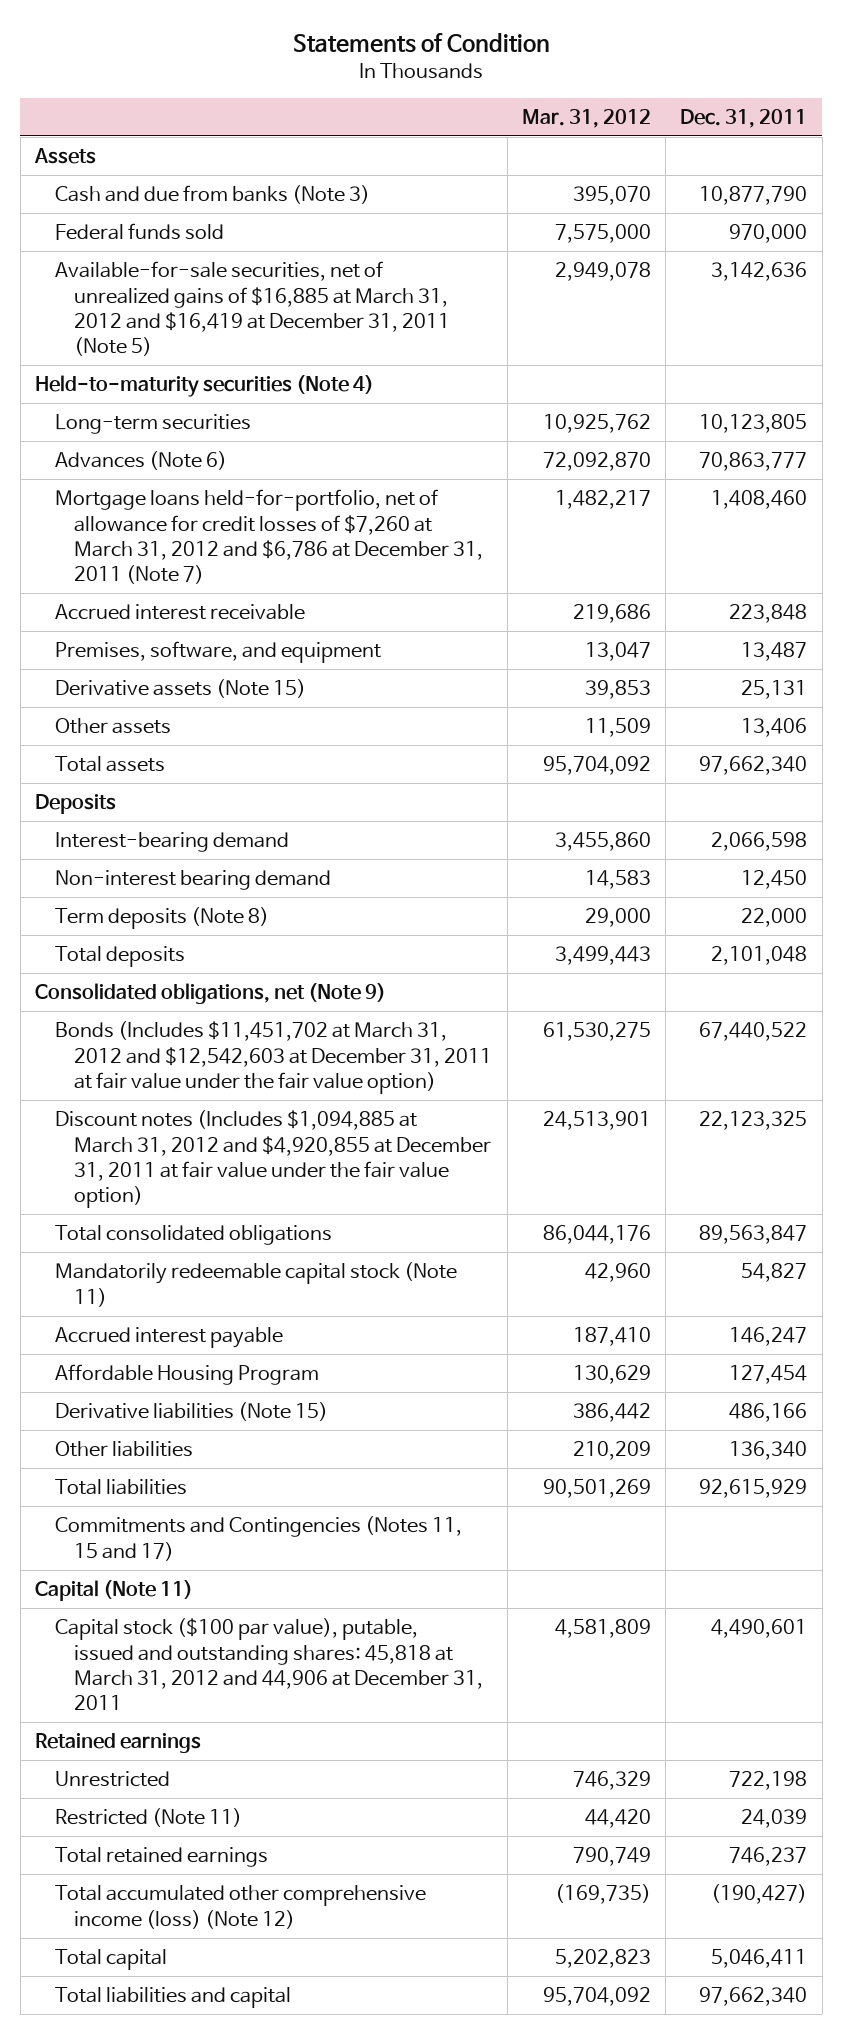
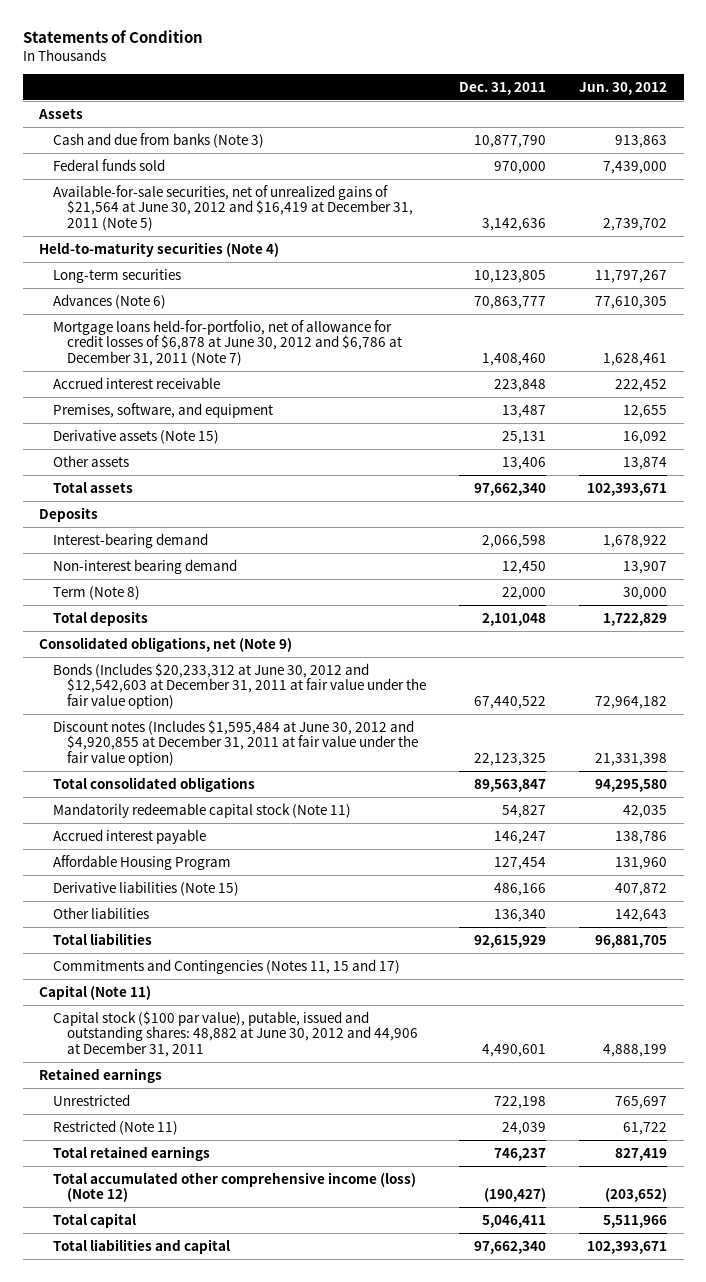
[521,108,651,128] Mar. 31, 2012 -> none
none -> [578,81,667,95] Jun. 30, 2012
[54,261,451,357] Available-for-sale securities, net of unrealized gains of $16,885 at March 31, 2012 and $16,419 at December 31, 2011 (Note 5) -> [52,184,413,232] Available-for-sale securities, net of unrealized gains of $21,564 at June 30, 2012 and $16,419 at December 31, 2011 (Note 5)
[54,489,484,585] Mortgage loans held-for-portfolio, net of allowance for credit losses of $7,260 at March 31, 2012 and $6,786 at December 31, 2011 (Note 7) -> [52,319,402,367] Mortgage loans held-for-portfolio, net of allowance for credit losses of $6,878 at June 30, 2012 and $6,786 at December 31, 2011 (Note 7)
[54,907,269,930] Term deposits (Note 8) -> [52,585,140,600] Term (Note 8)
[54,1021,493,1094] Bonds (Includes $11,451,702 at March 31, 2012 and $12,542,603 at December 31, 2011 at fair value under the fair value option) -> [52,662,426,710] Bonds (Includes $20,233,312 at June 30, 2012 and $12,542,603 at December 31, 2011 at fair value under the fair value option)
[54,1110,492,1209] Discount notes (Includes $1,094,885 at March 31, 2012 and $4,920,855 at December 31, 2011 at fair value under the fair value option) -> [52,719,418,767] Discount notes (Includes $1,595,484 at June 30, 2012 and $4,920,855 at December 31, 2011 at fair value under the fair value option)
[54,1618,484,1711] Capital stock ($100 par value), putable, issued and outstanding shares: 45,818 at March 31, 2012 and 44,906 at December 31, 2011 -> [52,1010,418,1058] Capital stock ($100 par value), putable, issued and outstanding shares: 48,882 at June 30, 2012 and 44,906 at December 31, 2011

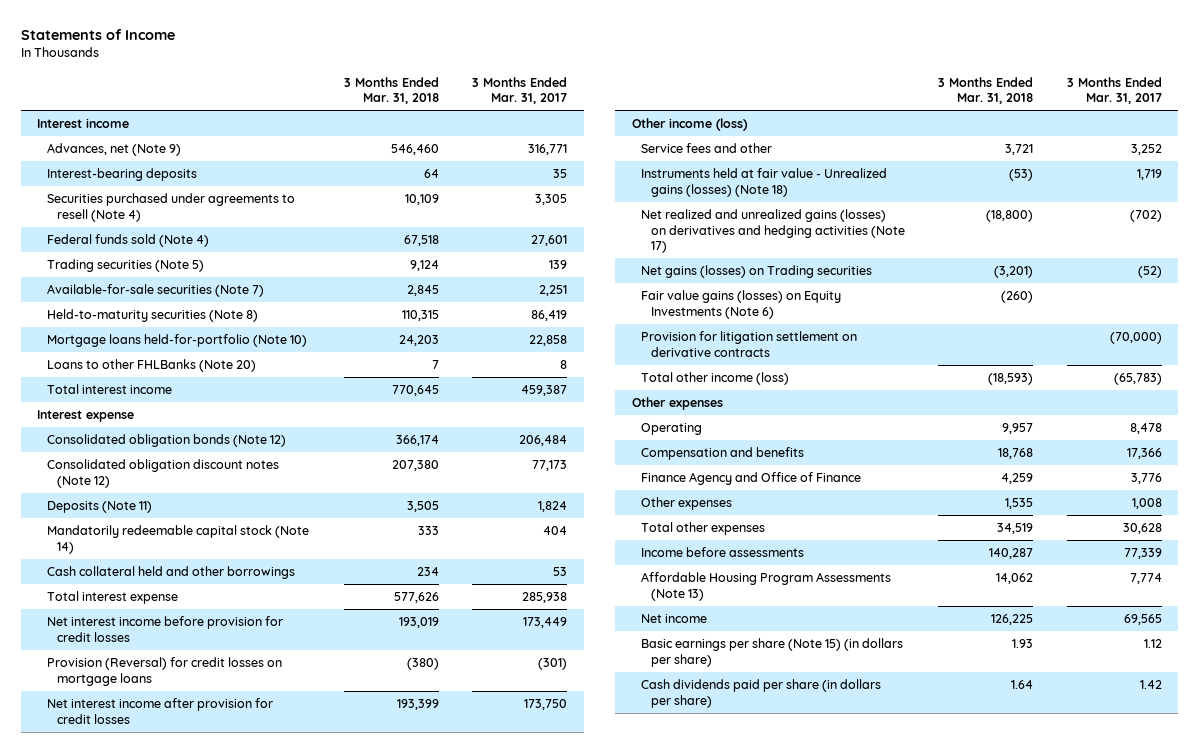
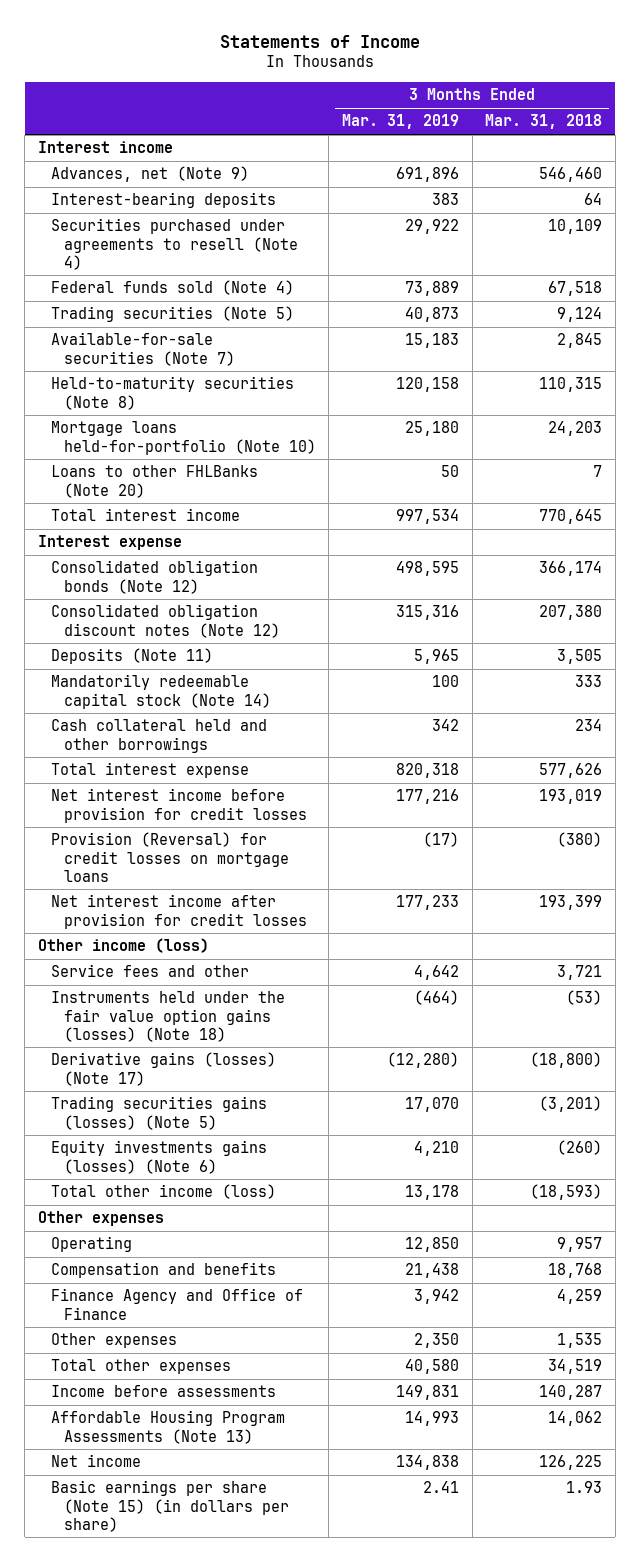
[472,76,568,105] 3 Months Ended Mar. 31, 2017 -> none
none -> [341,114,459,130] Mar. 31, 2019
[641,331,858,357] Provision for litigation settlement on derivative contracts -> none
[641,168,888,197] Instruments held at fair value - Unrealized gains (losses) (Note 18) -> [50,991,285,1042] Instruments held under the fair value option gains (losses) (Note 18)
[641,209,906,254] Net realized and unrealized gains (losses) on derivatives and hedging activities (Note 17) -> [50,1052,276,1086] Derivative gains (losses) (Note 17)
[641,265,873,279] Net gains (losses) on Trading securities -> [50,1096,267,1130] Trading securities gains (losses) (Note 5)
[641,290,842,319] Fair value gains (losses) on Equity Investments (Note 6) -> [50,1140,267,1174] Equity investments gains (losses) (Note 6)
[641,679,882,708] Cash dividends paid per share (in dollars per share) -> none

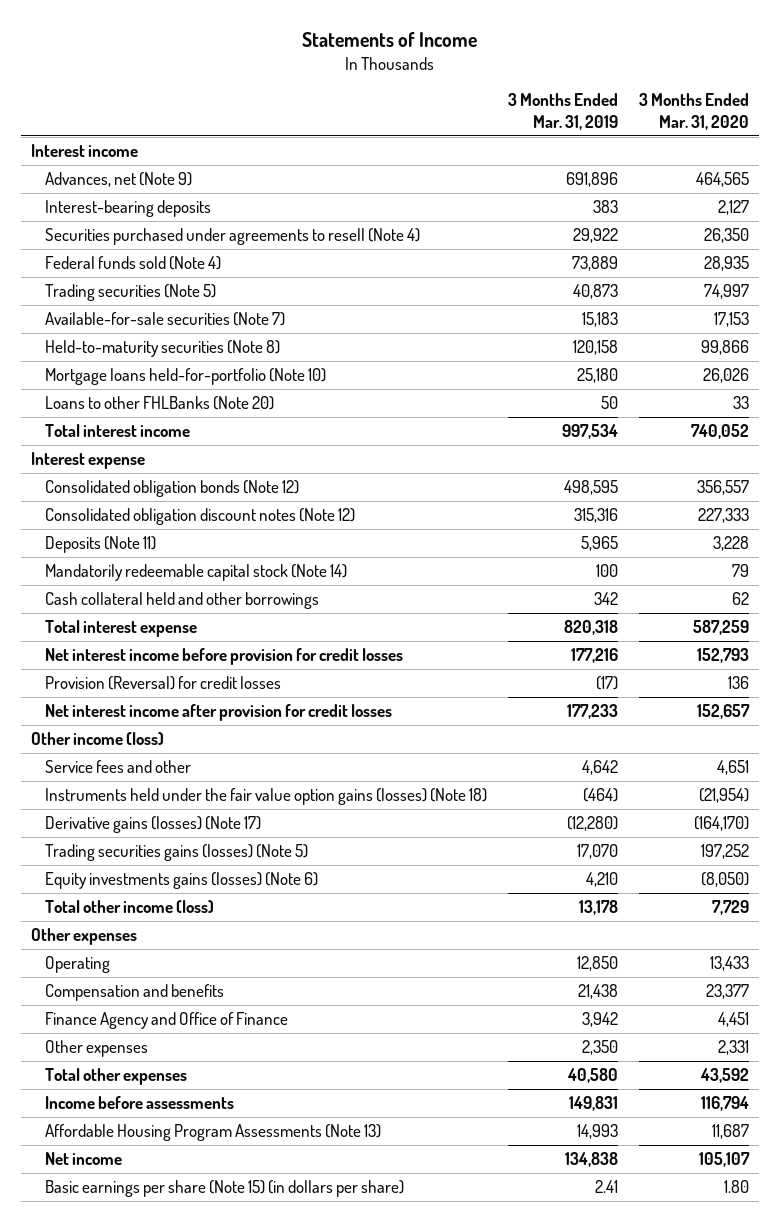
[485,114,603,130] Mar. 31, 2018 -> none
none -> [638,93,749,130] 3 Months Ended Mar. 31, 2020
[50,832,289,882] Provision (Reversal) for credit losses on mortgage loans -> [44,676,281,691] Provision (Reversal) for credit losses

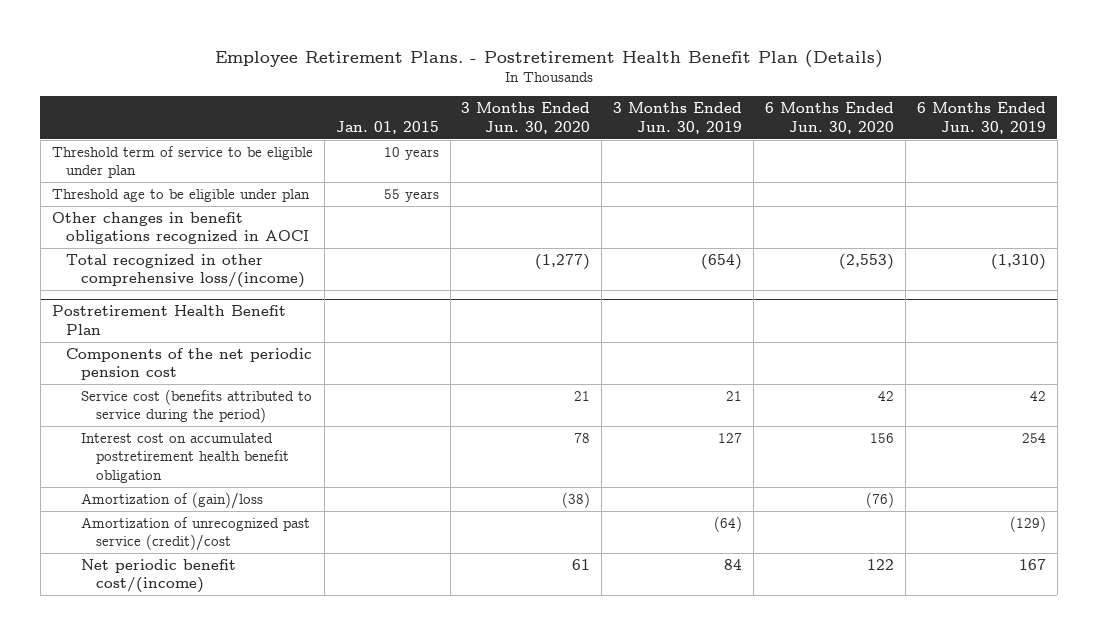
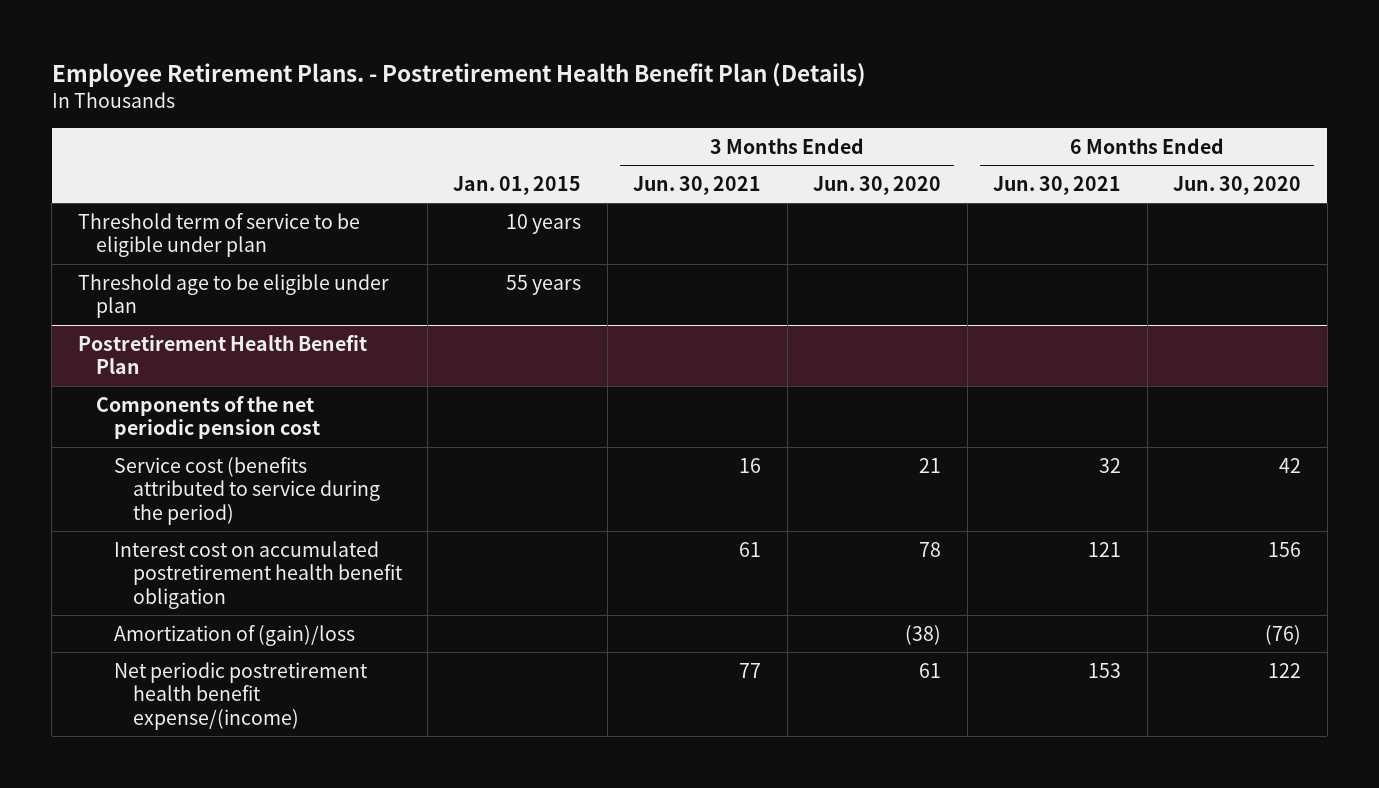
[613,102,743,134] 3 Months Ended Jun. 30, 2019 -> none
[916,102,1046,134] 6 Months Ended Jun. 30, 2019 -> none
none -> [633,175,762,195] Jun. 30, 2021
none -> [993,175,1122,195] Jun. 30, 2021
[51,211,310,245] Other changes in benefit obligations recognized in AOCI -> none
[66,253,306,289] Total recognized in other comprehensive loss/(income) -> none
[81,516,311,552] Amortization of unrecognized past service (credit)/cost -> none
[81,558,237,594] Net periodic benefit cost/(income) -> [114,661,369,730] Net periodic postretirement health benefit expense/(income)

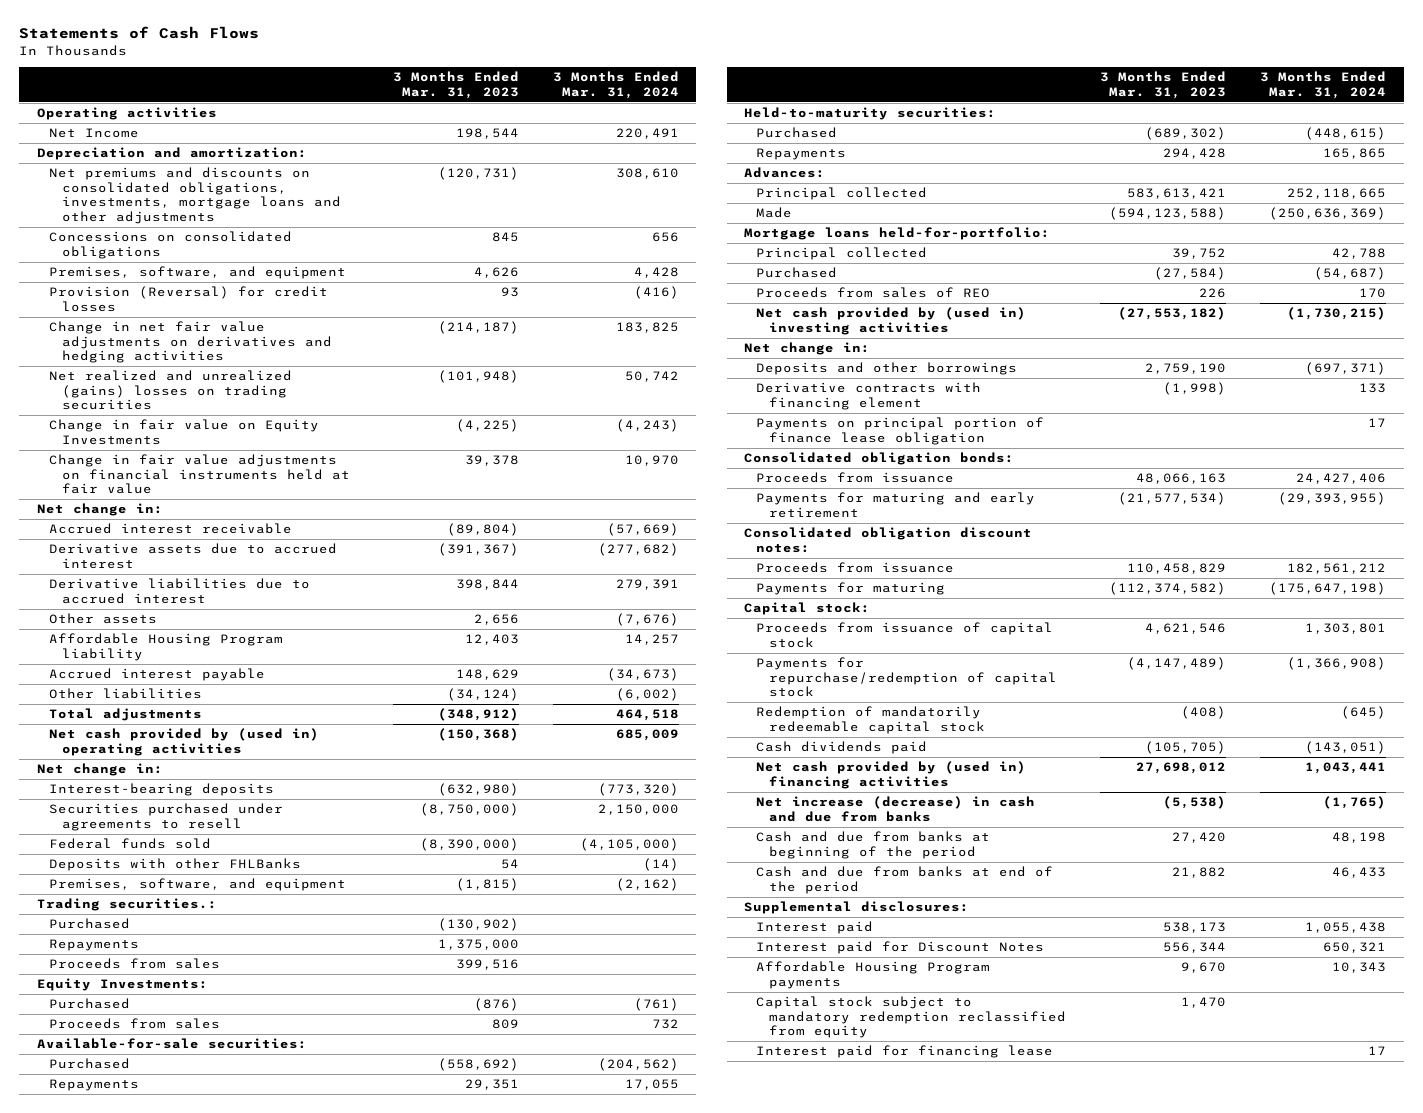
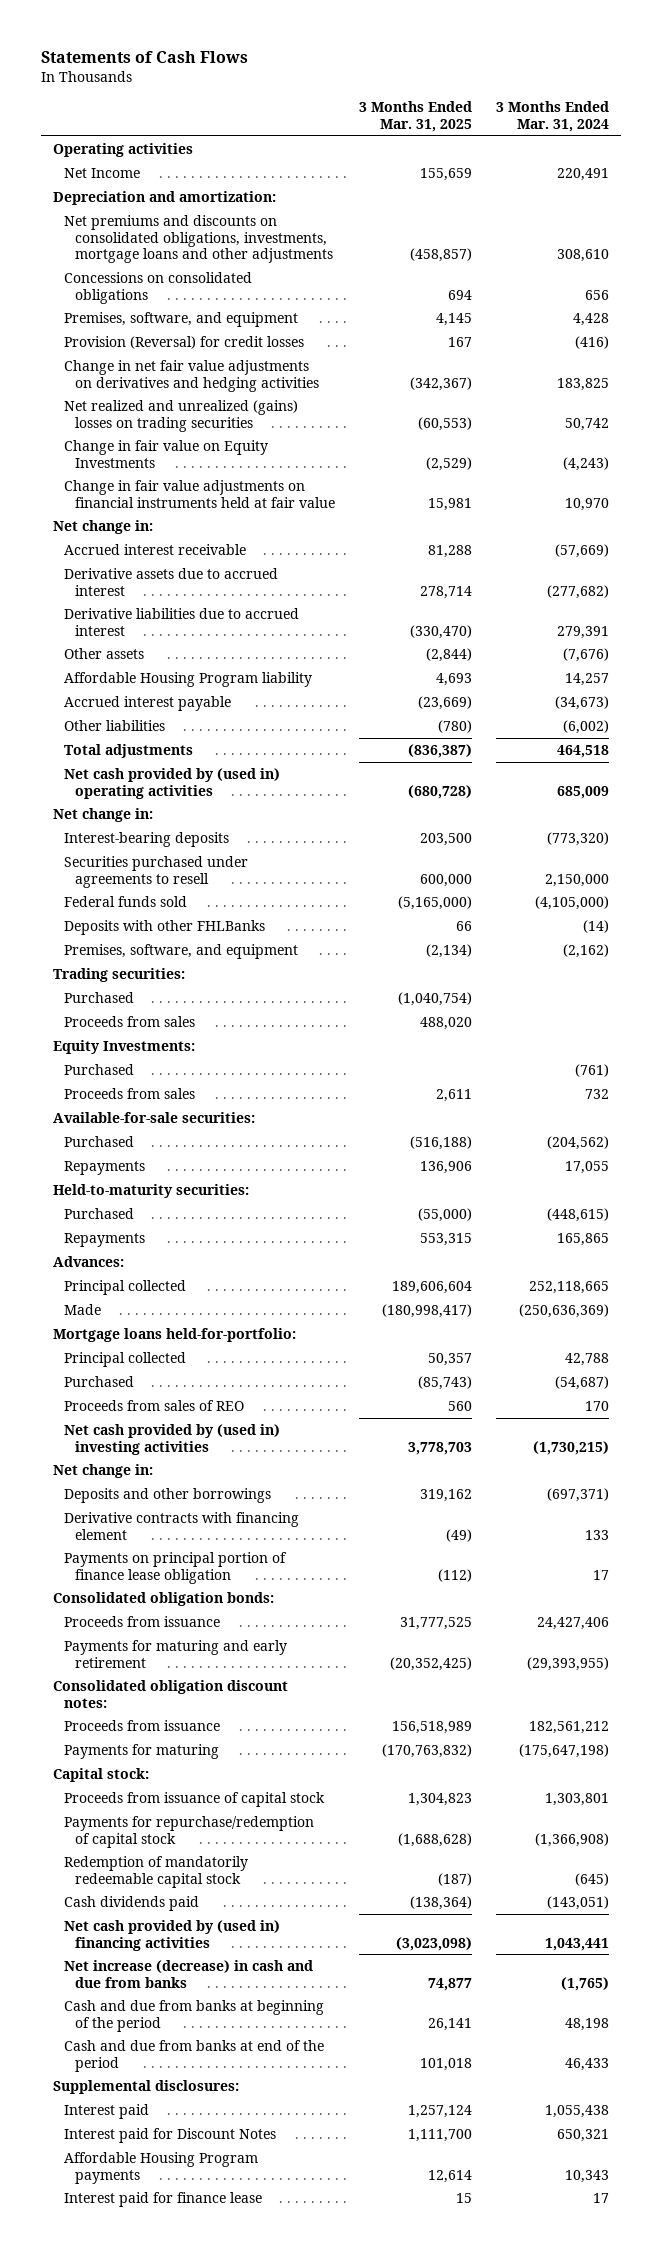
[392,71,519,99] 3 Months Ended Mar. 31, 2023 -> none
none -> [358,101,472,132] 3 Months Ended Mar. 31, 2025
[36,898,217,912] Trading securities.: -> [53,967,186,982] Trading securities:
[49,939,140,952] Repayments -> none
[756,996,1067,1039] Capital stock subject to mandatory redemption reclassified from equity -> none
[756,1045,1054,1059] Interest paid for financing lease -> [64,2191,263,2207] Interest paid for finance lease

